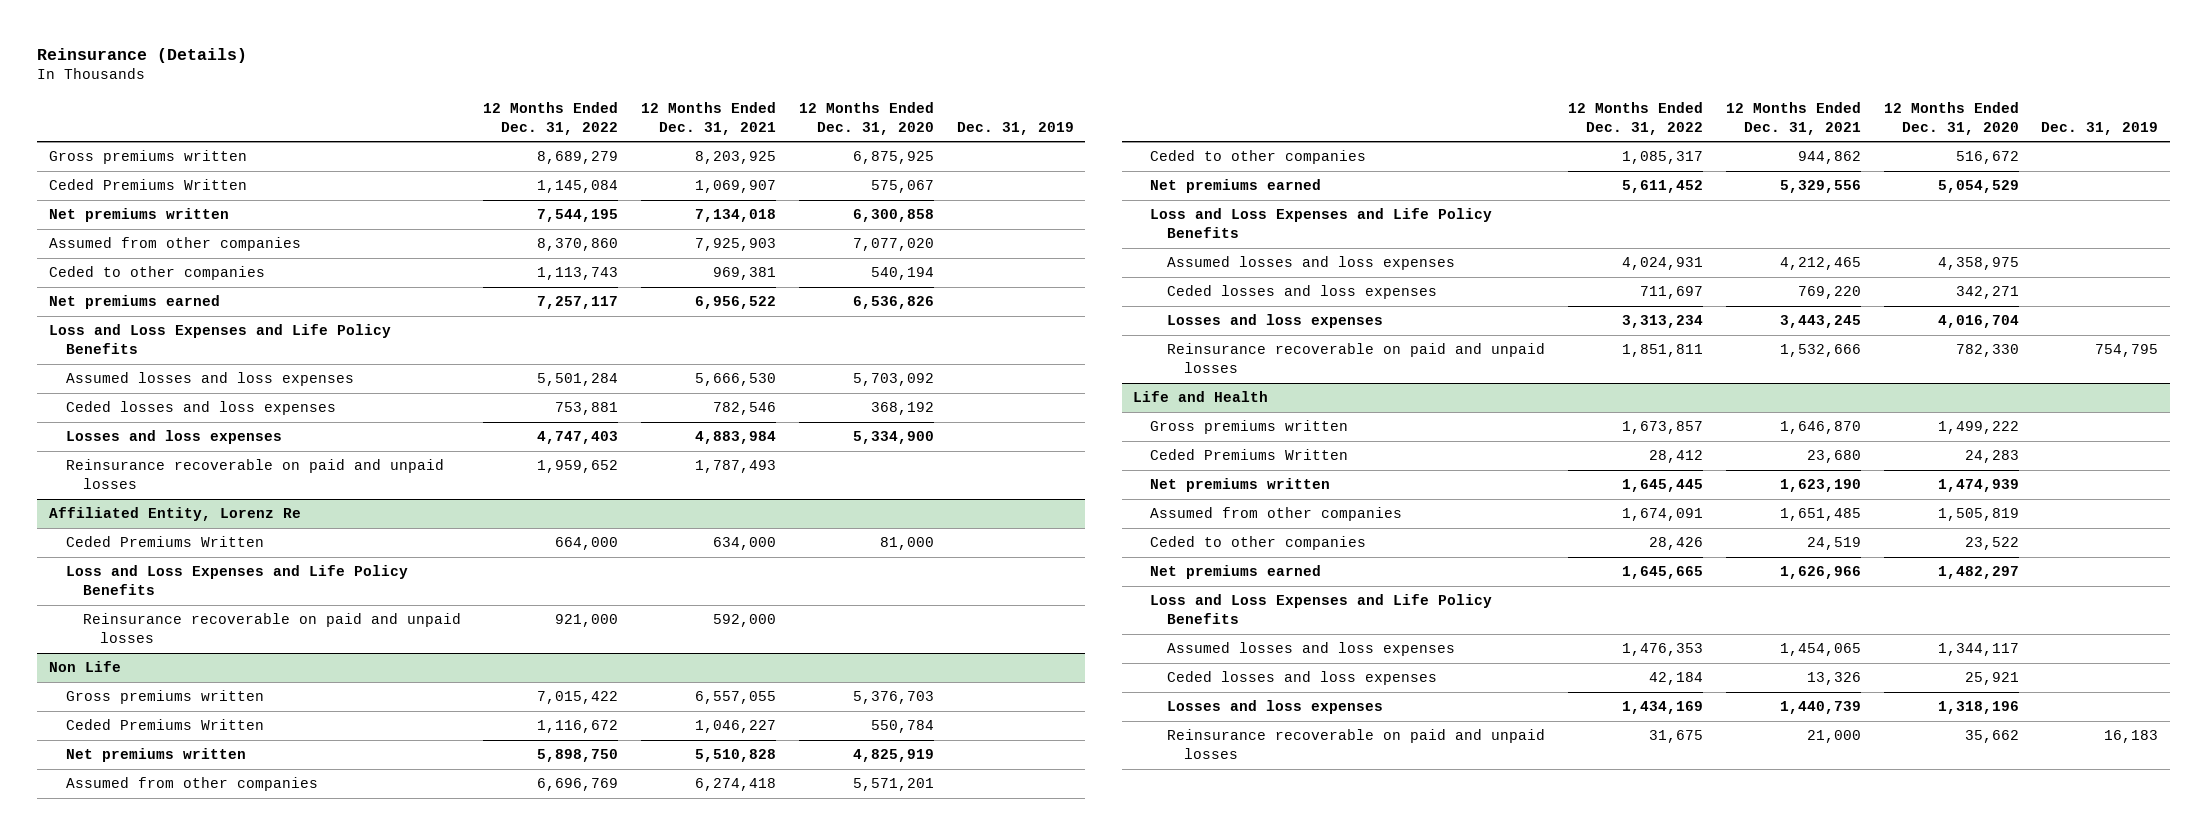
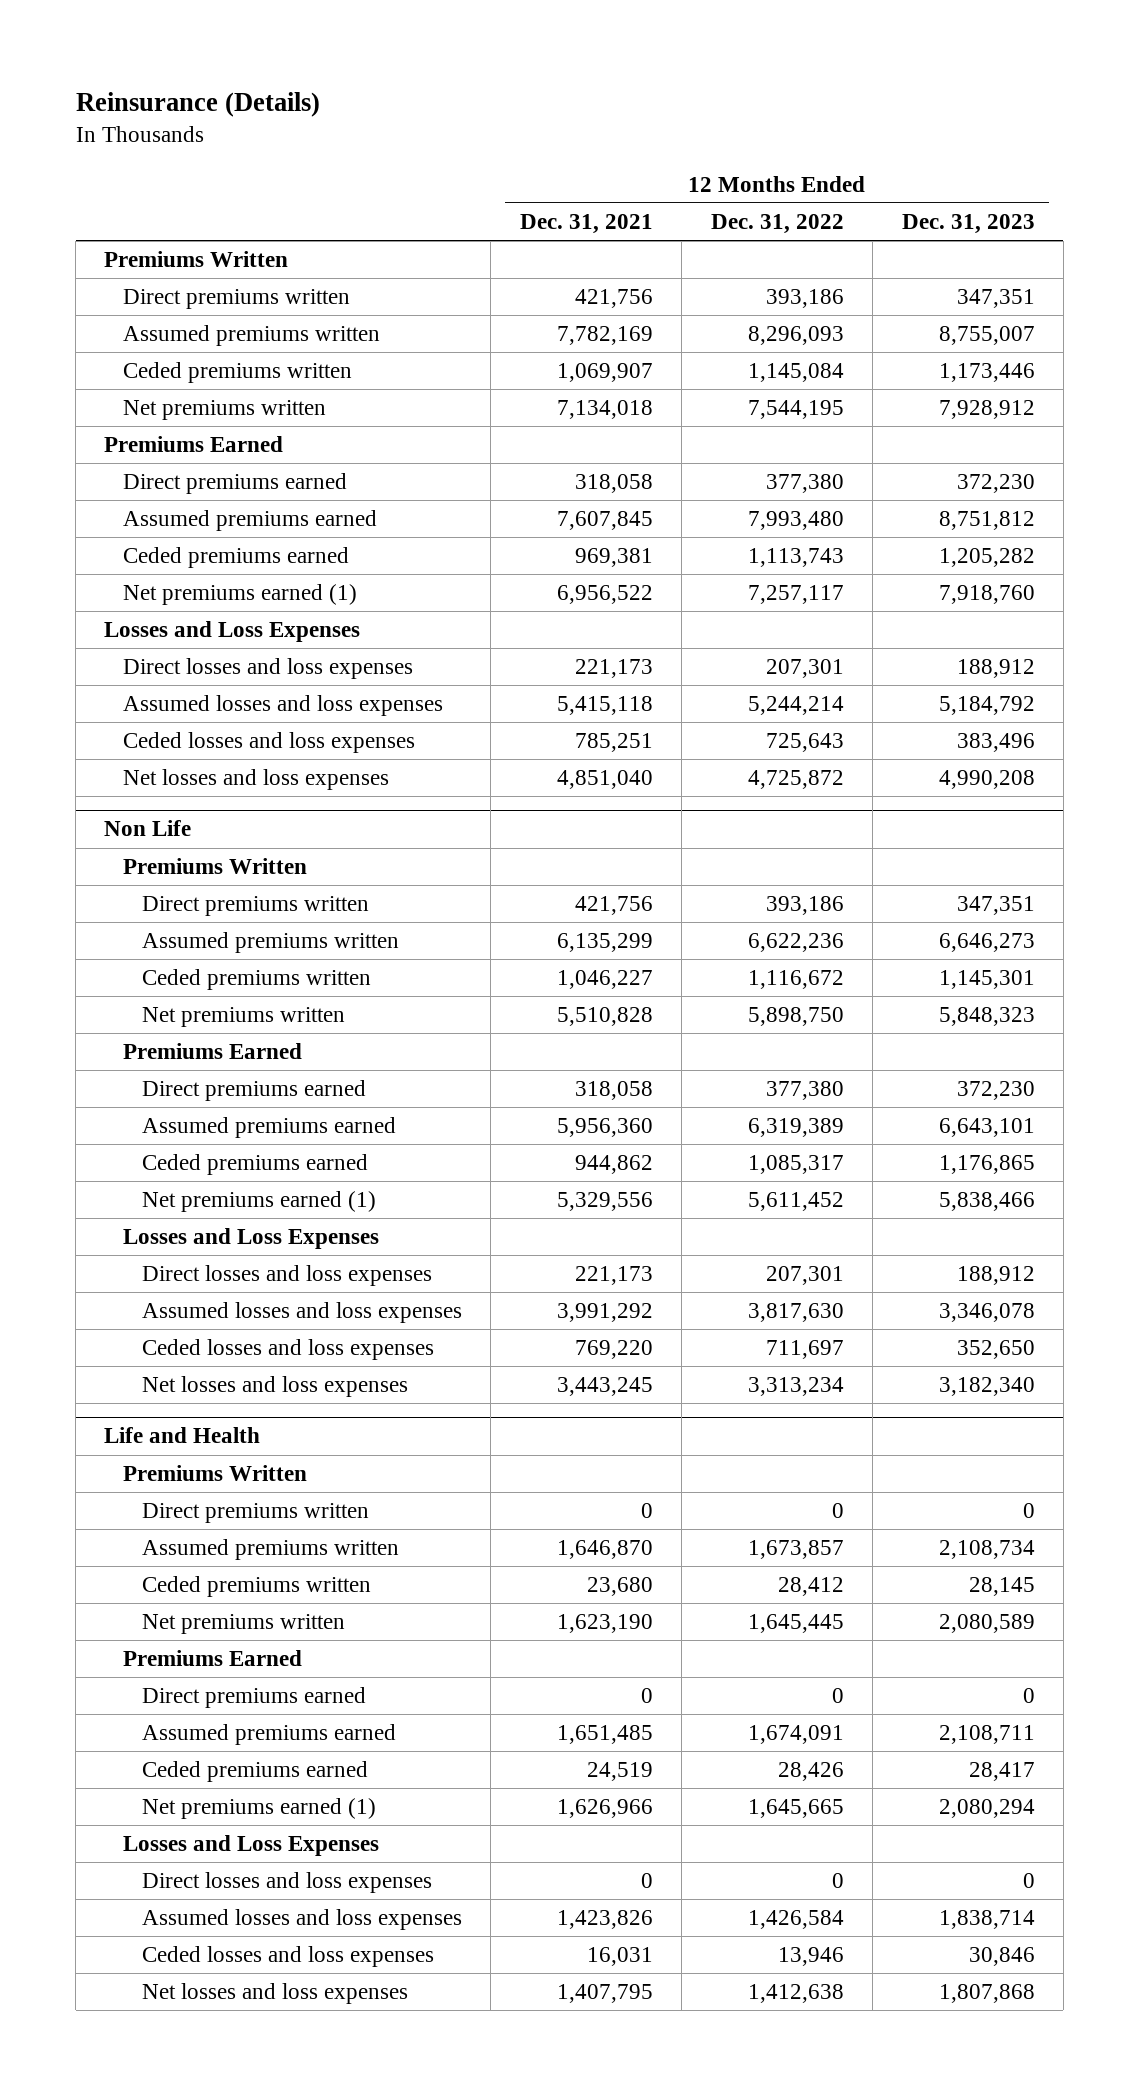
[799,102,935,135] 12 Months Ended Dec. 31, 2020 -> none
[956,121,1074,135] Dec. 31, 2019 -> none
none -> [901,213,1035,234] Dec. 31, 2023
none -> [104,251,289,268] Premiums Written
none -> [123,289,351,310] Direct premiums written
[48,150,247,165] Gross premiums written -> [123,325,381,347] Assumed premiums written
[537,151,619,165] 8,689,279 -> [747,326,844,346] 8,296,093
[695,151,777,165] 8,203,925 -> [556,326,653,346] 7,782,169
[48,179,247,191] Ceded Premiums Written -> [123,362,353,384] Ceded premiums written
[48,237,301,252] Assumed from other companies -> none
[65,459,444,489] Reinsurance recoverable on paid and unpaid losses -> none
[48,507,301,522] Affiliated Entity, Lorenz Re -> none
[65,536,264,548] Ceded Premiums Written -> none
[65,565,408,595] Loss and Loss Expenses and Life Policy Benefits -> none
[82,613,461,643] Reinsurance recoverable on paid and unpaid losses -> none
none -> [104,436,284,453] Premiums Earned
none -> [123,473,348,495] Direct premiums earned
none -> [123,510,378,532] Assumed premiums earned
[48,266,265,281] Ceded to other companies -> [123,547,350,569] Ceded premiums earned
[48,295,220,310] Net premiums earned -> [123,584,358,606] Net premiums earned (1)
[48,324,391,354] Loss and Loss Expenses and Life Policy Benefits -> [104,621,361,643] Losses and Loss Expenses
none -> [123,658,414,680] Direct losses and loss expenses
[537,373,619,387] 5,501,284 -> [747,696,844,716] 5,244,214
[695,373,777,387] 5,666,530 -> [556,696,653,716] 5,415,118
[555,402,619,416] 753,881 -> [765,733,844,753] 725,643
[713,402,777,416] 782,546 -> [574,733,653,753] 785,251
[65,430,282,445] Losses and loss expenses -> [123,769,390,791] Net losses and loss expenses
[537,431,619,445] 4,747,403 -> [747,770,844,790] 4,725,872
[695,431,777,445] 4,883,984 -> [556,770,653,790] 4,851,040
none -> [123,858,308,875] Premiums Written
none -> [142,896,370,917] Direct premiums written
[65,690,264,705] Gross premiums written -> [142,932,400,954] Assumed premiums written
[537,691,619,705] 7,015,422 -> [747,933,844,953] 6,622,236
[695,691,777,705] 6,557,055 -> [556,933,653,953] 6,135,299
[65,719,264,731] Ceded Premiums Written -> [142,969,372,991] Ceded premiums written
[65,777,318,792] Assumed from other companies -> none
none -> [123,1043,303,1060] Premiums Earned
none -> [142,1080,367,1102] Direct premiums earned
none -> [142,1117,397,1139] Assumed premiums earned
[1150,150,1367,165] Ceded to other companies -> [142,1154,369,1176] Ceded premiums earned
[1150,179,1322,194] Net premiums earned -> [142,1191,377,1213] Net premiums earned (1)
[1150,208,1493,238] Loss and Loss Expenses and Life Policy Benefits -> [123,1228,380,1250] Losses and Loss Expenses
none -> [142,1265,433,1287] Direct losses and loss expenses
[1621,257,1703,271] 4,024,931 -> [747,1303,844,1323] 3,817,630
[1779,257,1861,271] 4,212,465 -> [556,1303,653,1323] 3,991,292
[1167,343,1546,373] Reinsurance recoverable on paid and unpaid losses -> none
[1167,314,1384,329] Losses and loss expenses -> [142,1376,409,1398] Net losses and loss expenses
none -> [123,1465,308,1482] Premiums Written
none -> [142,1503,370,1524] Direct premiums written
[1150,420,1349,435] Gross premiums written -> [142,1539,400,1561] Assumed premiums written
[1150,449,1349,461] Ceded Premiums Written -> [142,1576,372,1598] Ceded premiums written
[1167,729,1546,759] Reinsurance recoverable on paid and unpaid losses -> none
none -> [123,1650,303,1667] Premiums Earned
none -> [142,1687,367,1709] Direct premiums earned
[1150,507,1403,522] Assumed from other companies -> [142,1724,397,1746] Assumed premiums earned
[1150,536,1367,551] Ceded to other companies -> [142,1761,369,1783] Ceded premiums earned
[1150,565,1322,580] Net premiums earned -> [142,1798,377,1820] Net premiums earned (1)
[1150,594,1493,624] Loss and Loss Expenses and Life Policy Benefits -> [123,1835,380,1857] Losses and Loss Expenses
none -> [142,1872,433,1894] Direct losses and loss expenses
[1621,643,1703,657] 1,476,353 -> [747,1910,844,1930] 1,426,584
[1779,643,1861,657] 1,454,065 -> [556,1910,653,1930] 1,423,826
[1648,672,1703,686] 42,184 -> [777,1947,844,1967] 13,946
[1806,672,1861,686] 13,326 -> [586,1947,653,1967] 16,031
[1167,700,1384,715] Losses and loss expenses -> [142,1983,409,2005] Net losses and loss expenses
[1621,701,1703,715] 1,434,169 -> [747,1984,844,2004] 1,412,638
[1779,701,1861,715] 1,440,739 -> [556,1984,653,2004] 1,407,795

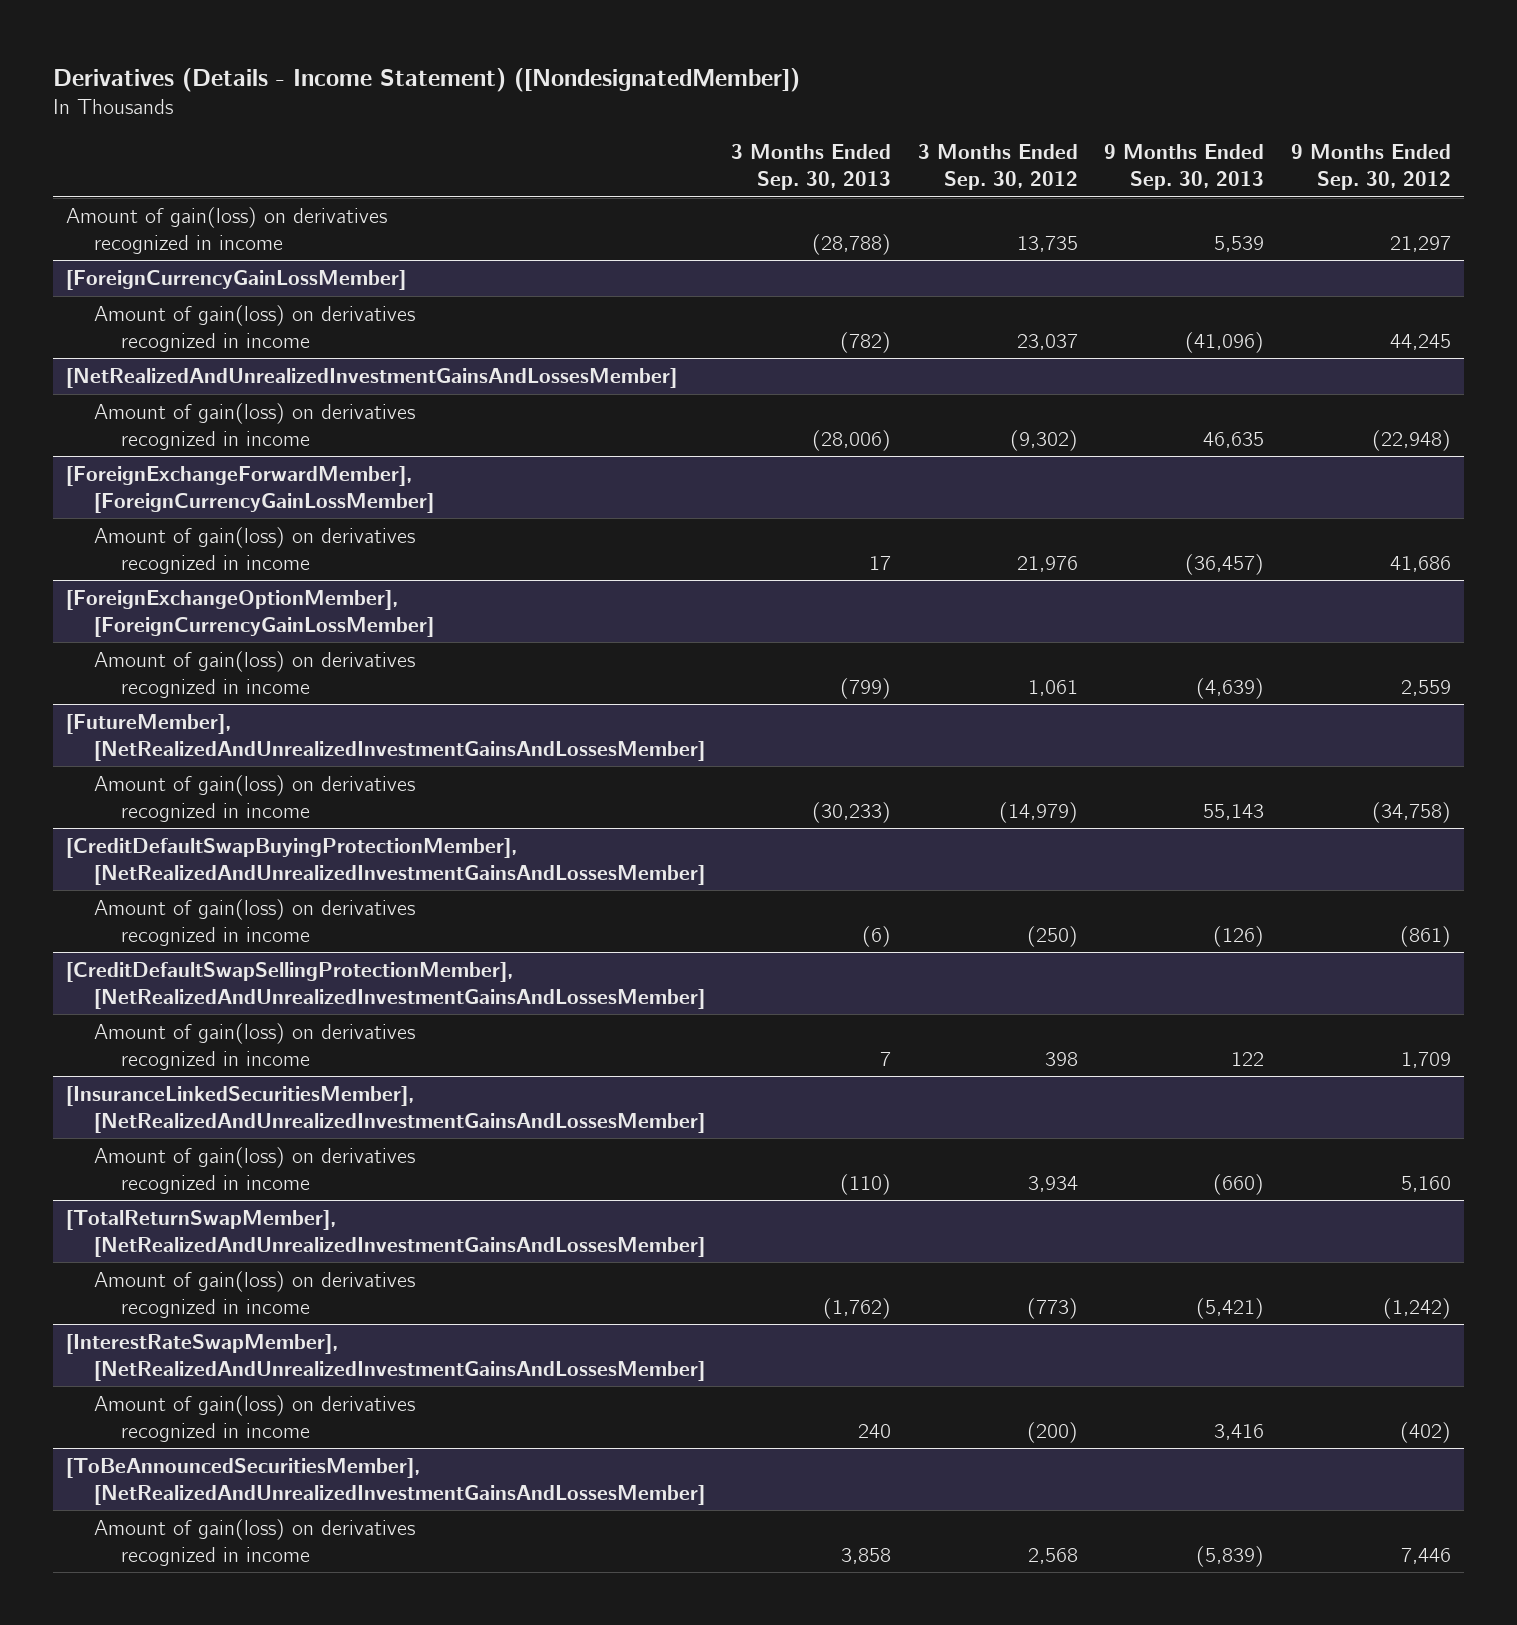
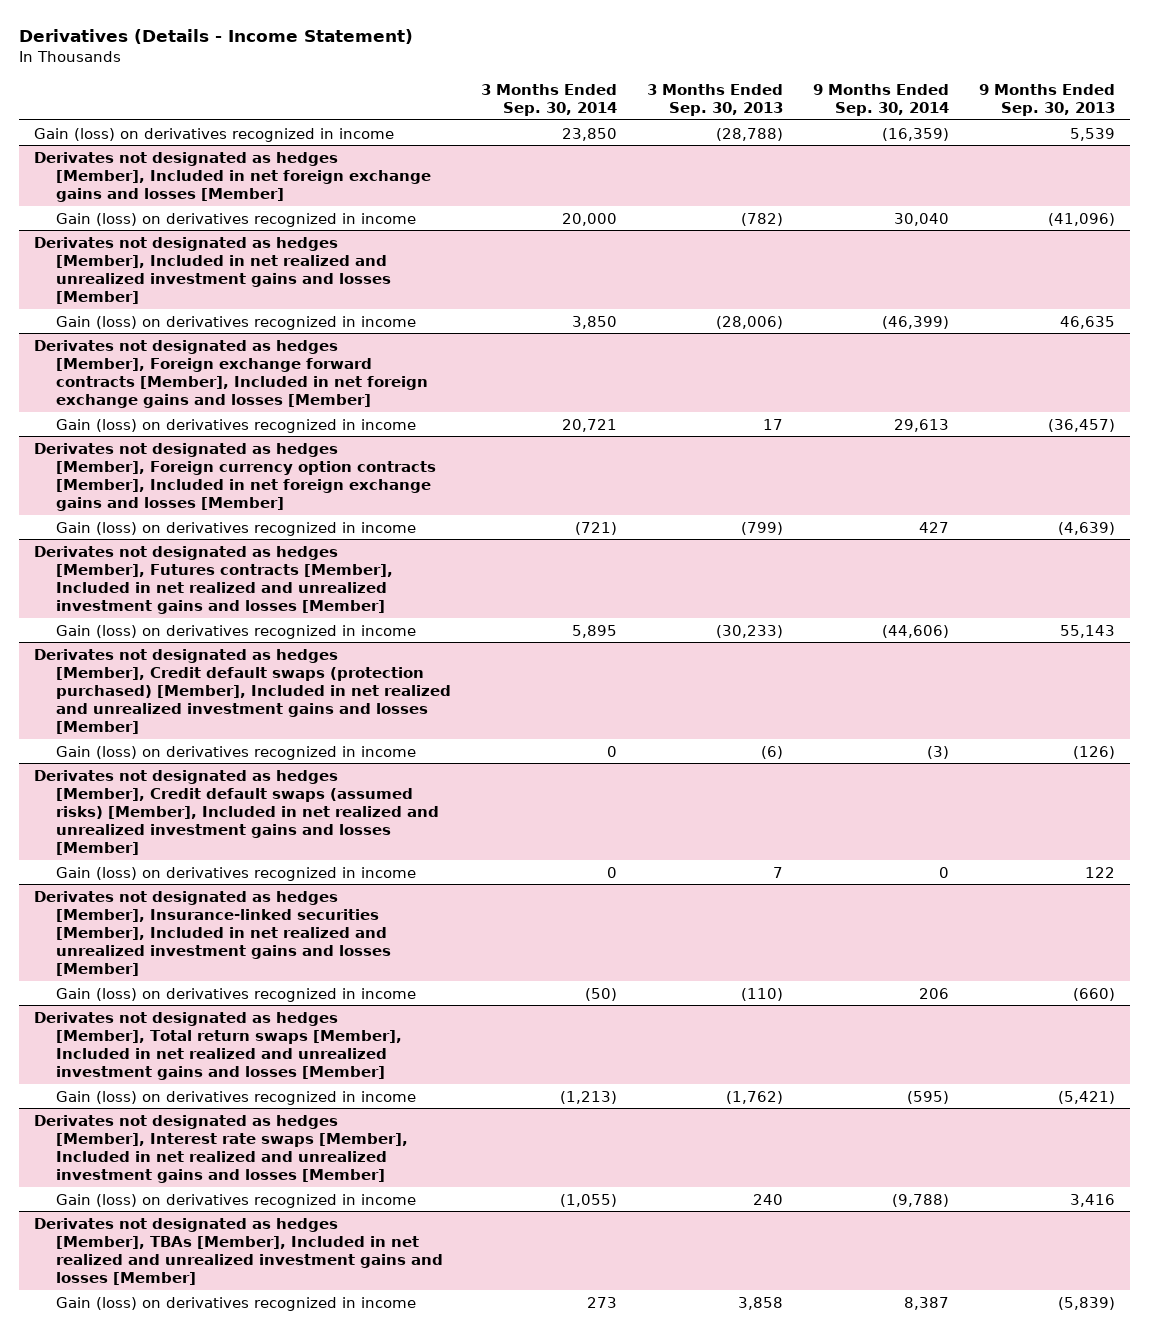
[53,67,801,92] Derivatives (Details - Income Statement) ([NondesignatedMember]) -> [19,29,414,45] Derivatives (Details - Income Statement)
[917,144,1078,191] 3 Months Ended Sep. 30, 2012 -> none
[1290,144,1451,191] 9 Months Ended Sep. 30, 2012 -> none
none -> [481,83,618,116] 3 Months Ended Sep. 30, 2014
none -> [812,83,949,116] 9 Months Ended Sep. 30, 2014
[66,270,407,291] [ForeignCurrencyGainLossMember] -> none
[66,368,678,389] [NetRealizedAndUnrealizedInvestmentGainsAndLossesMember] -> none
[66,466,434,513] [ForeignExchangeForwardMember], [ForeignCurrencyGainLossMember] -> none
[66,590,434,637] [ForeignExchangeOptionMember], [ForeignCurrencyGainLossMember] -> none
[66,714,705,761] [FutureMember], [NetRealizedAndUnrealizedInvestmentGainsAndLossesMember] -> none
[66,838,705,885] [CreditDefaultSwapBuyingProtectionMember], [NetRealizedAndUnrealizedInvestmentGainsAndLossesMember] -> none
[66,962,705,1009] [CreditDefaultSwapSellingProtectionMember], [NetRealizedAndUnrealizedInvestmentGainsAndLossesMember] -> none
[66,1086,705,1133] [InsuranceLinkedSecuritiesMember], [NetRealizedAndUnrealizedInvestmentGainsAndLossesMember] -> none
[66,1210,705,1257] [TotalReturnSwapMember], [NetRealizedAndUnrealizedInvestmentGainsAndLossesMember] -> none
[66,1334,705,1381] [InterestRateSwapMember], [NetRealizedAndUnrealizedInvestmentGainsAndLossesMember] -> none
[66,1458,705,1505] [ToBeAnnouncedSecuritiesMember], [NetRealizedAndUnrealizedInvestmentGainsAndLossesMember] -> none
[66,207,388,254] Amount of gain(loss) on derivatives recognized in income -> [34,127,395,142] Gain (loss) on derivatives recognized in income
none -> [34,151,432,202] Derivates not designated as hedges [Member], Included in net foreign exchange gains and losses [Member]
[93,305,415,352] Amount of gain(loss) on derivatives recognized in income -> [56,212,417,227] Gain (loss) on derivatives recognized in income
none -> [34,236,392,305] Derivates not designated as hedges [Member], Included in net realized and unrealized investment gains and losses [Member]
[93,403,415,450] Amount of gain(loss) on derivatives recognized in income -> [56,315,417,330] Gain (loss) on derivatives recognized in income
none -> [34,339,429,409] Derivates not designated as hedges [Member], Foreign exchange forward contracts [Member], Included in net foreign exchange gains and losses [Member]
[93,527,415,574] Amount of gain(loss) on derivatives recognized in income -> [56,418,417,433] Gain (loss) on derivatives recognized in income
none -> [34,442,437,512] Derivates not designated as hedges [Member], Foreign currency option contracts [Member], Included in net foreign exchange gains and losses [Member]
[93,651,415,698] Amount of gain(loss) on derivatives recognized in income -> [56,521,417,536] Gain (loss) on derivatives recognized in income
none -> [34,545,394,615] Derivates not designated as hedges [Member], Futures contracts [Member], Included in net realized and unrealized investment gains and losses [Member]
[93,775,415,822] Amount of gain(loss) on derivatives recognized in income -> [56,624,417,639] Gain (loss) on derivatives recognized in income
none -> [34,648,452,735] Derivates not designated as hedges [Member], Credit default swaps (protection purchased) [Member], Included in net realized and unrealized investment gains and losses [Member]
[93,899,415,946] Amount of gain(loss) on derivatives recognized in income -> [56,745,417,760] Gain (loss) on derivatives recognized in income
none -> [34,769,440,856] Derivates not designated as hedges [Member], Credit default swaps (assumed risks) [Member], Included in net realized and unrealized investment gains and losses [Member]
[93,1023,415,1070] Amount of gain(loss) on derivatives recognized in income -> [56,866,417,881] Gain (loss) on derivatives recognized in income
none -> [34,890,392,977] Derivates not designated as hedges [Member], Insurance-linked securities [Member], Included in net realized and unrealized investment gains and losses [Member]
[93,1147,415,1194] Amount of gain(loss) on derivatives recognized in income -> [56,987,417,1002] Gain (loss) on derivatives recognized in income
none -> [34,1011,403,1081] Derivates not designated as hedges [Member], Total return swaps [Member], Included in net realized and unrealized investment gains and losses [Member]
[93,1271,415,1318] Amount of gain(loss) on derivatives recognized in income -> [56,1090,417,1105] Gain (loss) on derivatives recognized in income
none -> [34,1114,409,1184] Derivates not designated as hedges [Member], Interest rate swaps [Member], Included in net realized and unrealized investment gains and losses [Member]
[93,1395,415,1442] Amount of gain(loss) on derivatives recognized in income -> [56,1193,417,1208] Gain (loss) on derivatives recognized in income
none -> [34,1217,444,1286] Derivates not designated as hedges [Member], TBAs [Member], Included in net realized and unrealized investment gains and losses [Member]
[93,1519,415,1566] Amount of gain(loss) on derivatives recognized in income -> [56,1296,417,1311] Gain (loss) on derivatives recognized in income

